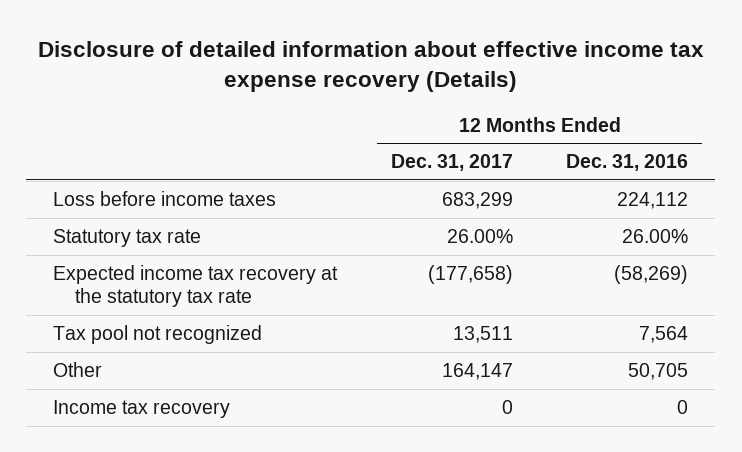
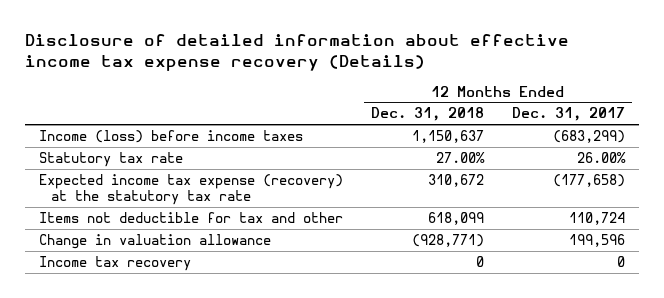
[566,154,689,172] Dec. 31, 2016 -> none
none -> [371,107,485,122] Dec. 31, 2018
[53,191,277,207] Loss before income taxes -> [39,129,304,143] Income (loss) before income taxes
[441,192,513,210] 683,299 -> [552,129,625,143] (683,299)
[53,325,263,345] Tax pool not recognized -> none
[53,362,103,378] Other -> none
[53,265,339,308] Expected income tax recovery at the statutory tax rate -> [39,173,344,206] Expected income tax expense (recovery) at the statutory tax rate
none -> [39,211,344,223] Items not deductible for tax and other
none -> [39,233,272,249] Change in valuation allowance

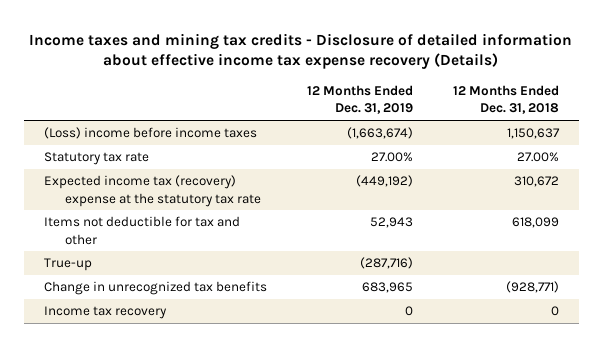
[25,34,570,72] Disclosure of detailed information about effective income tax expense recovery (Details) -> [29,32,573,70] Income taxes and mining tax credits - Disclosure of detailed information about effective income tax expense recovery (Details)
[511,107,625,122] Dec. 31, 2017 -> none
none -> [306,85,413,115] 12 Months Ended Dec. 31, 2019
[39,129,304,143] Income (loss) before income taxes -> [43,127,257,140] (Loss) income before income taxes
[39,173,344,206] Expected income tax expense (recovery) at the statutory tax rate -> [43,175,261,207] Expected income tax (recovery) expense at the statutory tax rate
none -> [43,258,92,272] True-up
[39,233,272,249] Change in valuation allowance -> [43,281,267,296] Change in unrecognized tax benefits

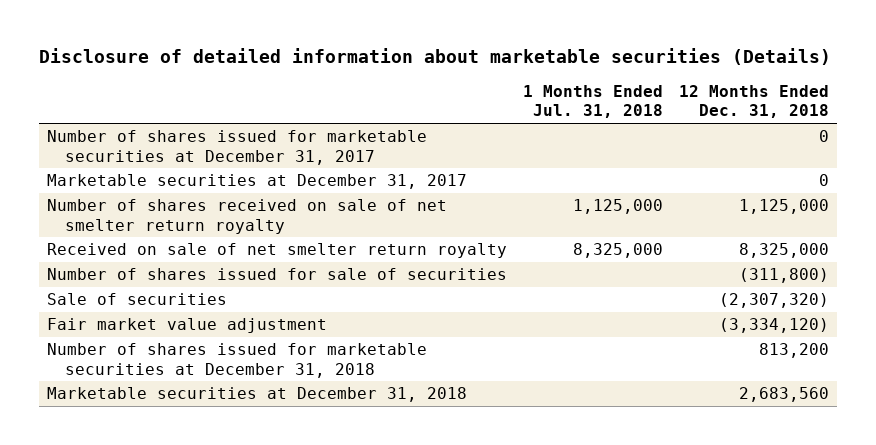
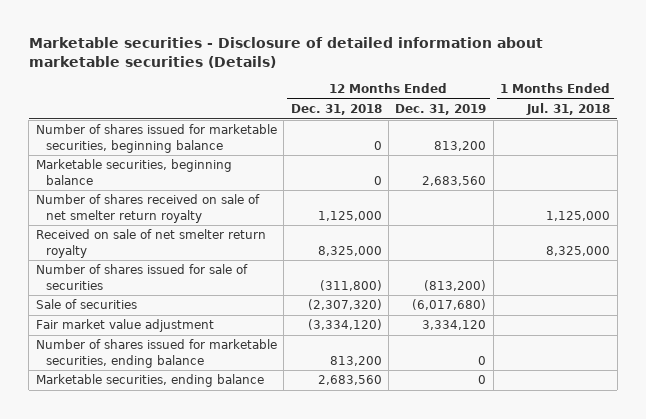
[39,48,832,66] Disclosure of detailed information about marketable securities (Details) -> [28,36,543,68] Marketable securities - Disclosure of detailed information about marketable securities (Details)
none -> [395,104,487,116] Dec. 31, 2019
[47,130,428,165] Number of shares issued for marketable securities at December 31, 2017 -> [35,124,277,153] Number of shares issued for marketable securities, beginning balance
[47,174,468,190] Marketable securities at December 31, 2017 -> [35,159,232,185] Marketable securities, beginning balance
[47,343,428,378] Number of shares issued for marketable securities at December 31, 2018 -> [35,339,277,368] Number of shares issued for marketable securities, ending balance
[47,387,468,403] Marketable securities at December 31, 2018 -> [35,374,264,388] Marketable securities, ending balance

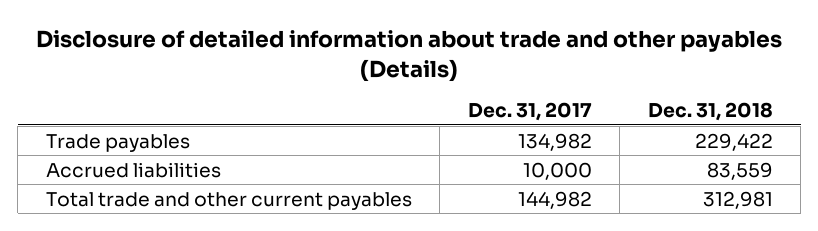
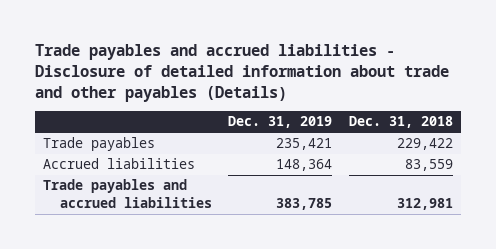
[36,30,783,82] Disclosure of detailed information about trade and other payables (Details) -> [34,43,449,102] Trade payables and accrued liabilities - Disclosure of detailed information about trade and other payables (Details)
[467,102,592,122] Dec. 31, 2017 -> none
none -> [228,116,333,129] Dec. 31, 2019
[45,191,412,210] Total trade and other current payables -> [43,179,212,208] Trade payables and accrued liabilities

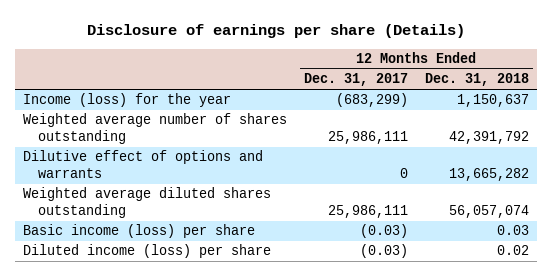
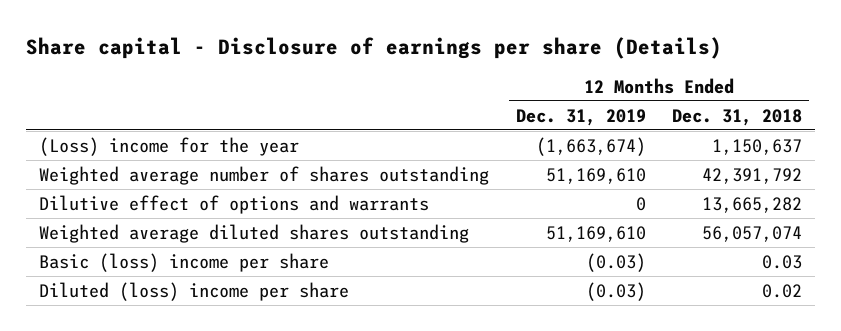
[86,24,465,39] Disclosure of earnings per share (Details) -> [26,37,723,60] Share capital - Disclosure of earnings per share (Details)
[303,73,408,87] Dec. 31, 2017 -> none
none -> [515,108,646,126] Dec. 31, 2019
[23,93,232,108] Income (loss) for the year -> [39,136,300,156] (Loss) income for the year
[23,224,256,239] Basic income (loss) per share -> [39,252,330,272] Basic (loss) income per share
[23,244,272,259] Diluted income (loss) per share -> [39,281,350,301] Diluted (loss) income per share

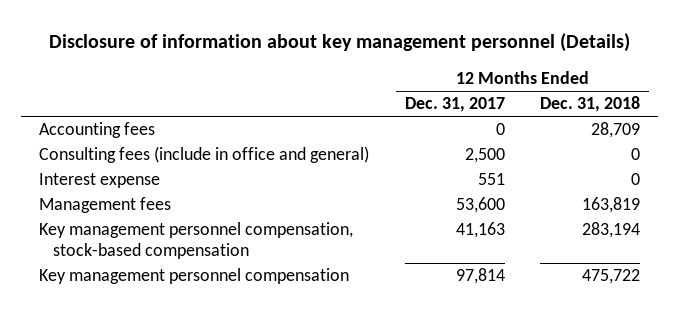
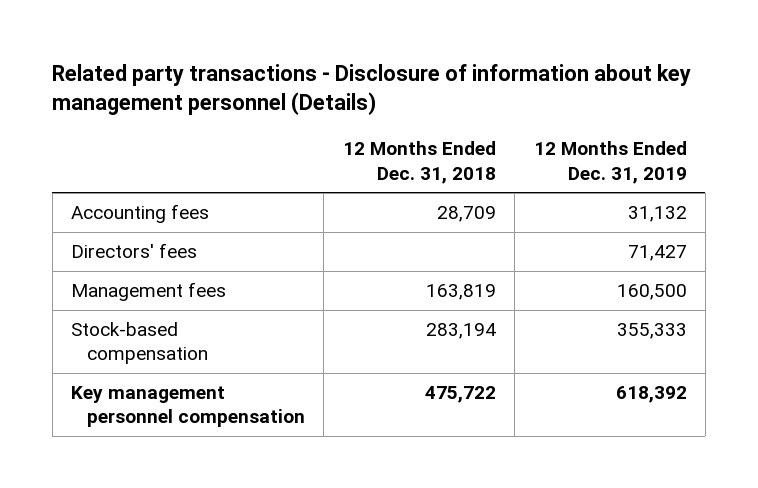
[48,33,630,53] Disclosure of information about key management personnel (Details) -> [52,64,692,116] Related party transactions - Disclosure of information about key management personnel (Details)
[404,97,505,113] Dec. 31, 2017 -> none
none -> [533,141,687,184] 12 Months Ended Dec. 31, 2019
[39,146,370,164] Consulting fees (include in office and general) -> none
[39,173,161,189] Interest expense -> none
none -> [70,243,197,259] Directors' fees
[39,222,354,260] Key management personnel compensation, stock-based compensation -> [70,322,209,365] Stock-based compensation

